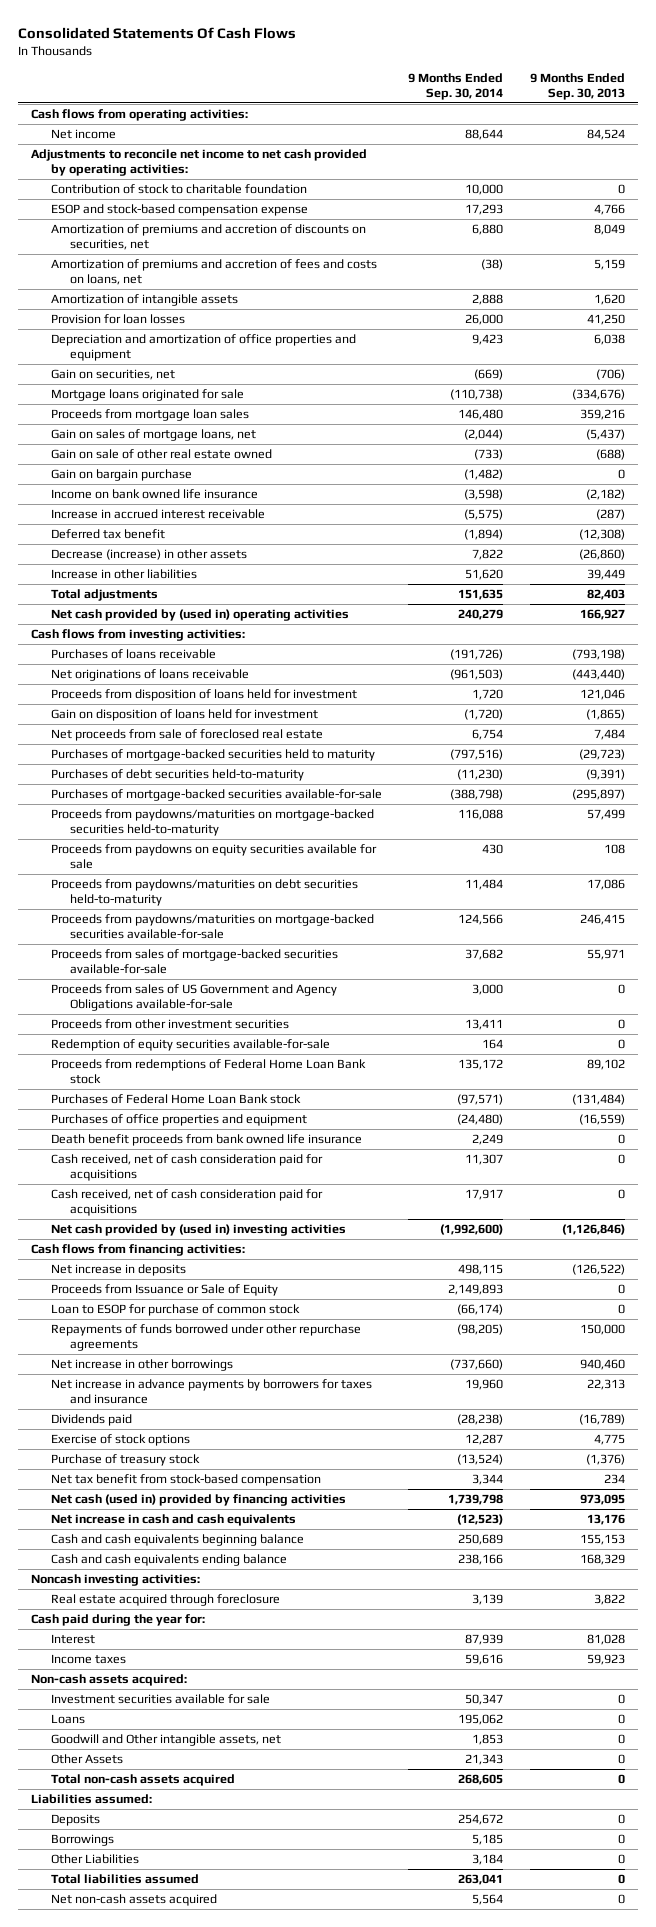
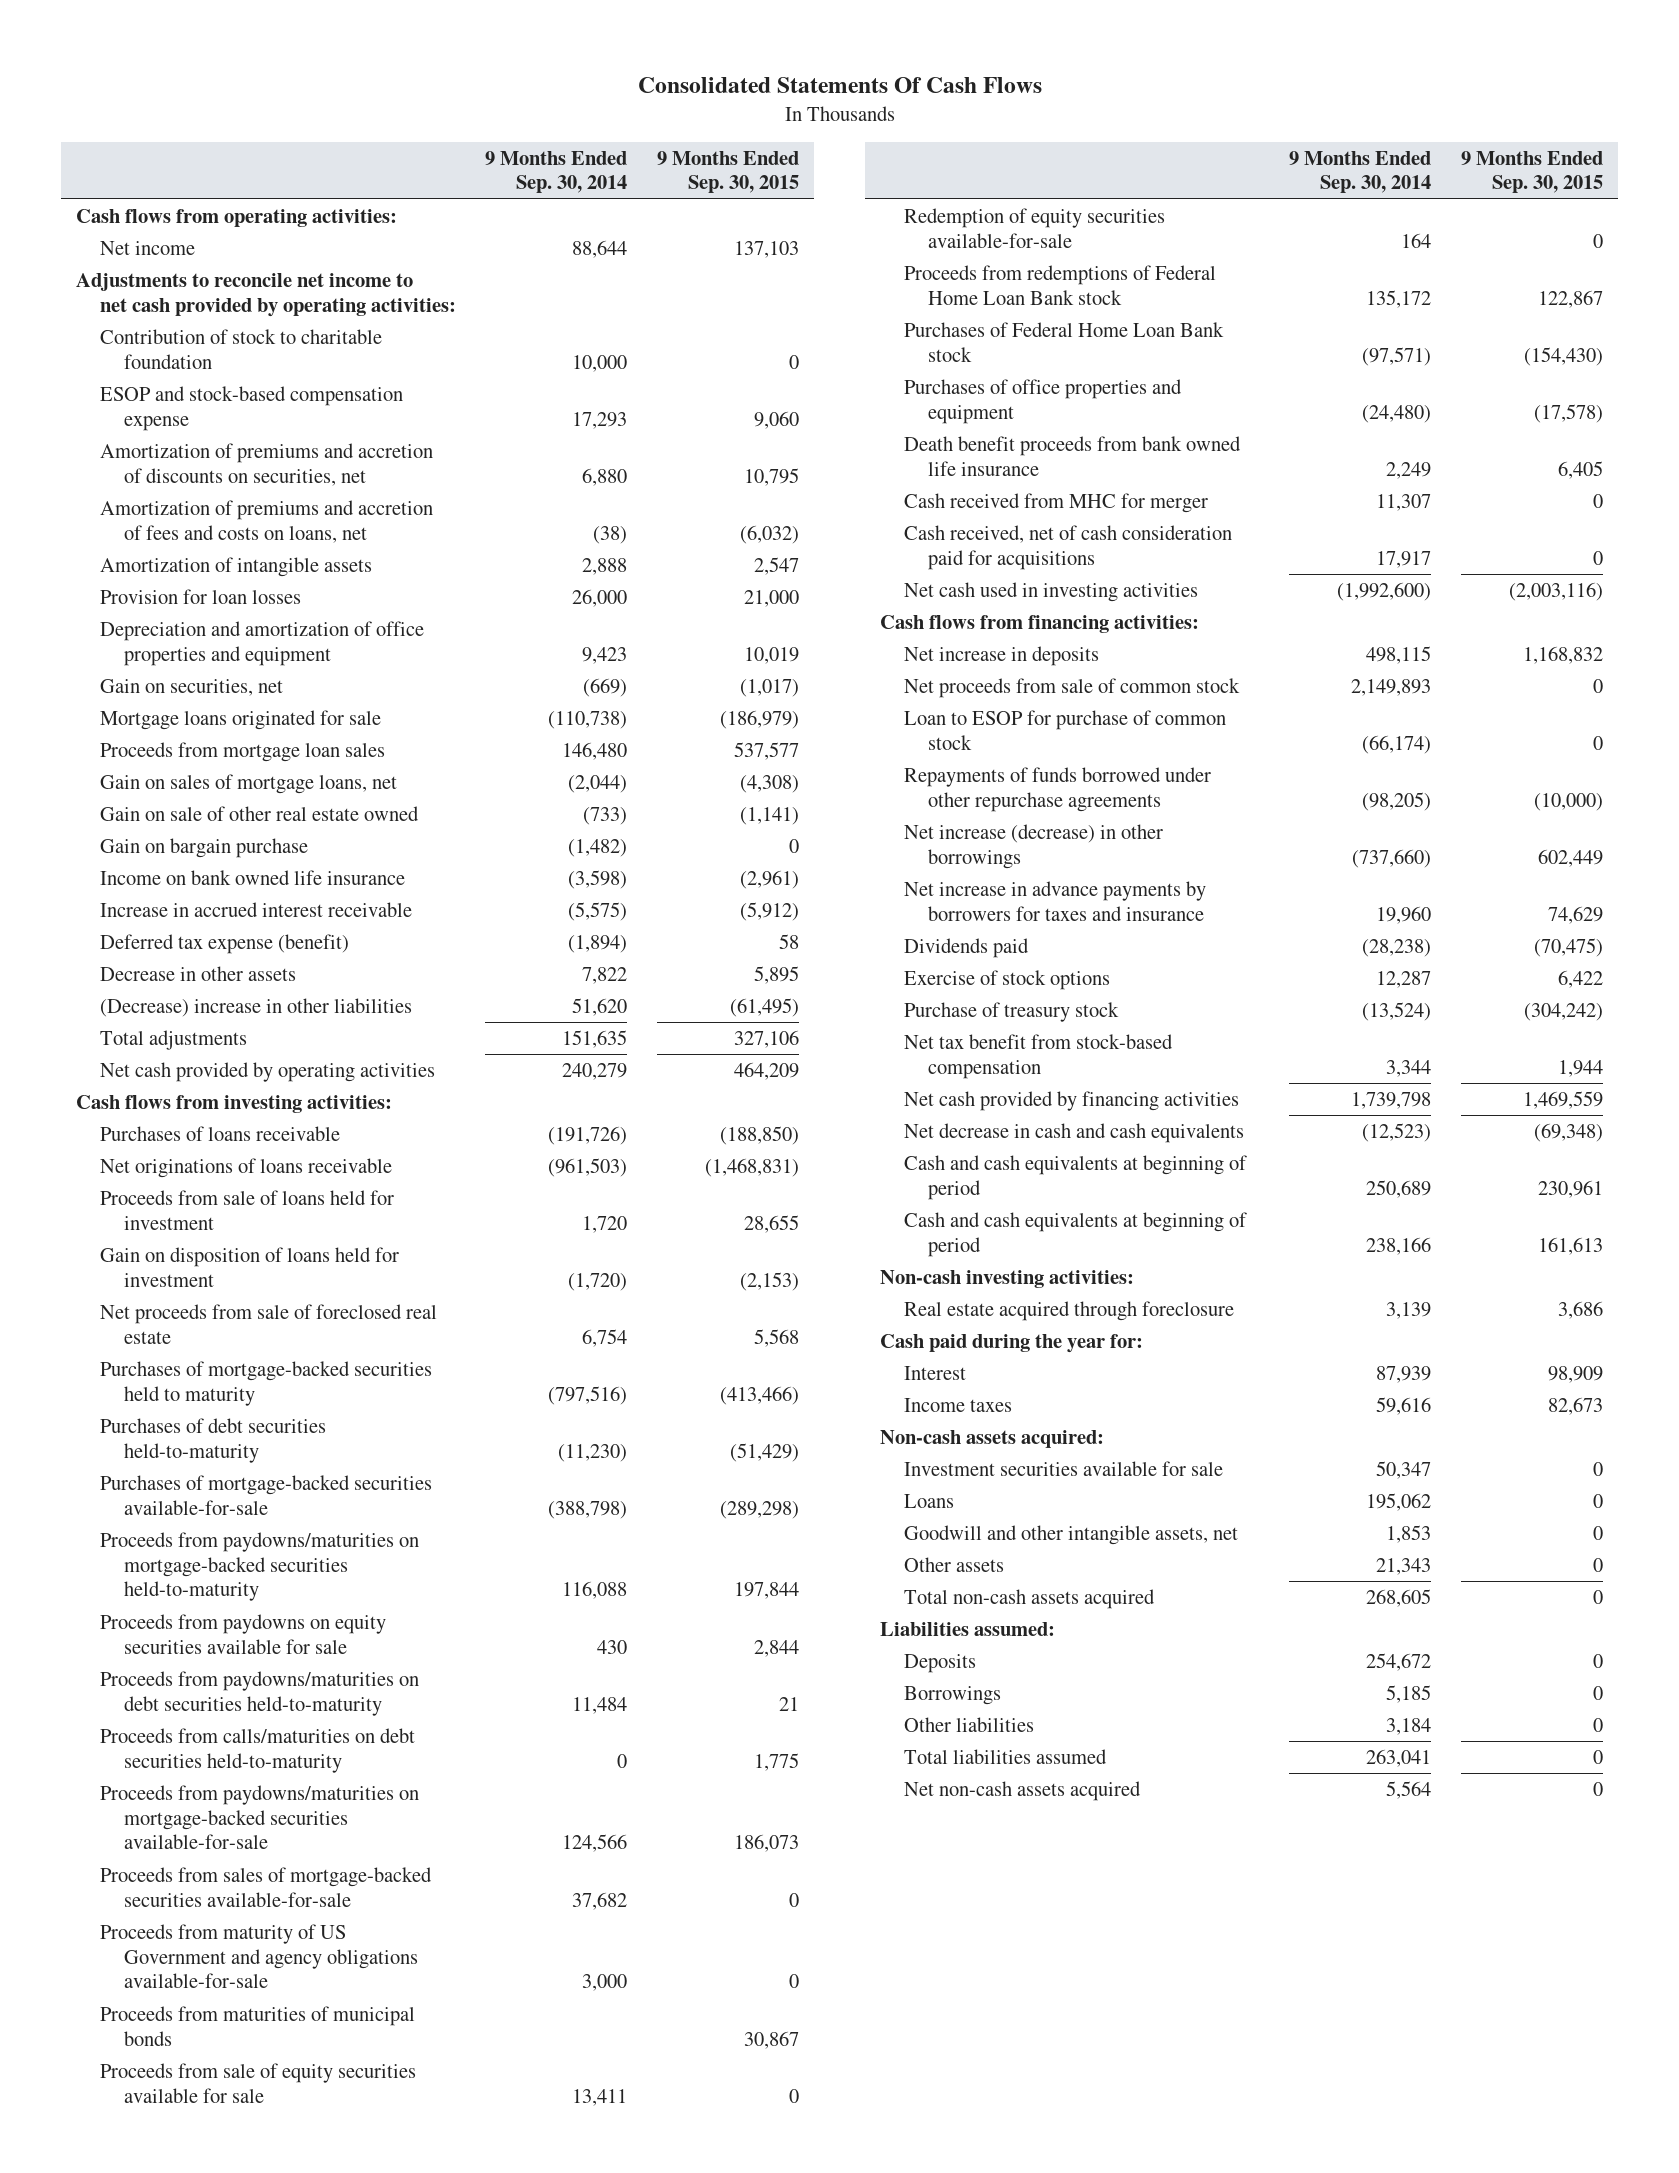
[529,72,625,100] 9 Months Ended Sep. 30, 2013 -> none
none -> [657,150,800,194] 9 Months Ended Sep. 30, 2015
[50,529,165,540] Deferred tax benefit -> [99,933,349,954] Deferred tax expense (benefit)
[50,549,247,561] Decrease (increase) in other assets -> [99,965,296,981] Decrease in other assets
[50,569,197,580] Increase in other liabilities -> [99,997,412,1017] (Decrease) increase in other liabilities
[50,609,349,622] Net cash provided by (used in) operating activities -> [99,1061,435,1082] Net cash provided by operating activities
[50,689,357,702] Proceeds from disposition of loans held for investment -> [99,1189,394,1230] Proceeds from sale of loans held for investment
none -> [99,1727,415,1773] Proceeds from calls/maturities on debt securities held-to-maturity
[50,984,337,1011] Proceeds from sales of US Government and Agency Obligations available-for-sale -> [99,1923,418,1989] Proceeds from maturity of US Government and agency obligations available-for-sale
none -> [99,2005,415,2046] Proceeds from maturities of municipal bonds
[50,1019,289,1030] Proceeds from other investment securities -> [99,2062,416,2103] Proceeds from sale of equity securities available for sale
[50,1154,323,1181] Cash received, net of cash consideration paid for acquisitions -> [903,492,1208,513] Cash received from MHC for merger
[50,1224,346,1237] Net cash provided by (used in) investing activities -> [903,581,1198,602] Net cash used in investing activities
[50,1284,278,1297] Proceeds from Issuance or Sale of Equity -> [903,677,1240,698] Net proceeds from sale of common stock
[50,1359,233,1372] Net increase in other borrowings -> [903,823,1163,869] Net increase (decrease) in other borrowings
[50,1494,346,1507] Net cash (used in) provided by financing activities -> [903,1090,1239,1111] Net cash provided by financing activities
[50,1514,296,1527] Net increase in cash and cash equivalents -> [903,1122,1244,1143] Net decrease in cash and cash equivalents
[50,1534,304,1547] Cash and cash equivalents beginning balance -> [903,1154,1247,1200] Cash and cash equivalents at beginning of period
[50,1554,287,1567] Cash and cash equivalents ending balance -> [903,1211,1247,1257] Cash and cash equivalents at beginning of period
[31,1574,201,1587] Noncash investing activities: -> [880,1269,1135,1288] Non-cash investing activities:
[50,1734,281,1747] Goodwill and Other intangible assets, net -> [903,1524,1238,1545] Goodwill and other intangible assets, net
[50,1754,123,1765] Other Assets -> [903,1556,1004,1572] Other assets
[50,1854,139,1865] Other Liabilities -> [903,1716,1034,1732] Other liabilities

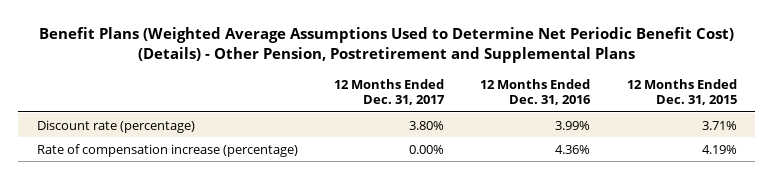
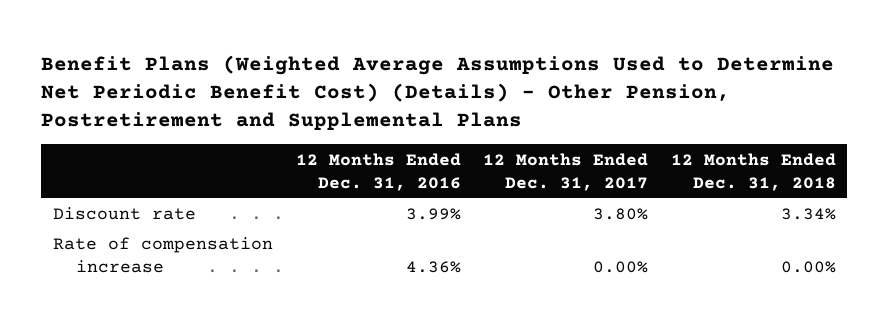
[626,78,737,106] 12 Months Ended Dec. 31, 2015 -> none
none -> [670,152,836,191] 12 Months Ended Dec. 31, 2018
[36,119,195,133] Discount rate (percentage) -> [52,207,196,221] Discount rate
[36,143,298,157] Rate of compensation increase (percentage) -> [52,237,273,274] Rate of compensation increase

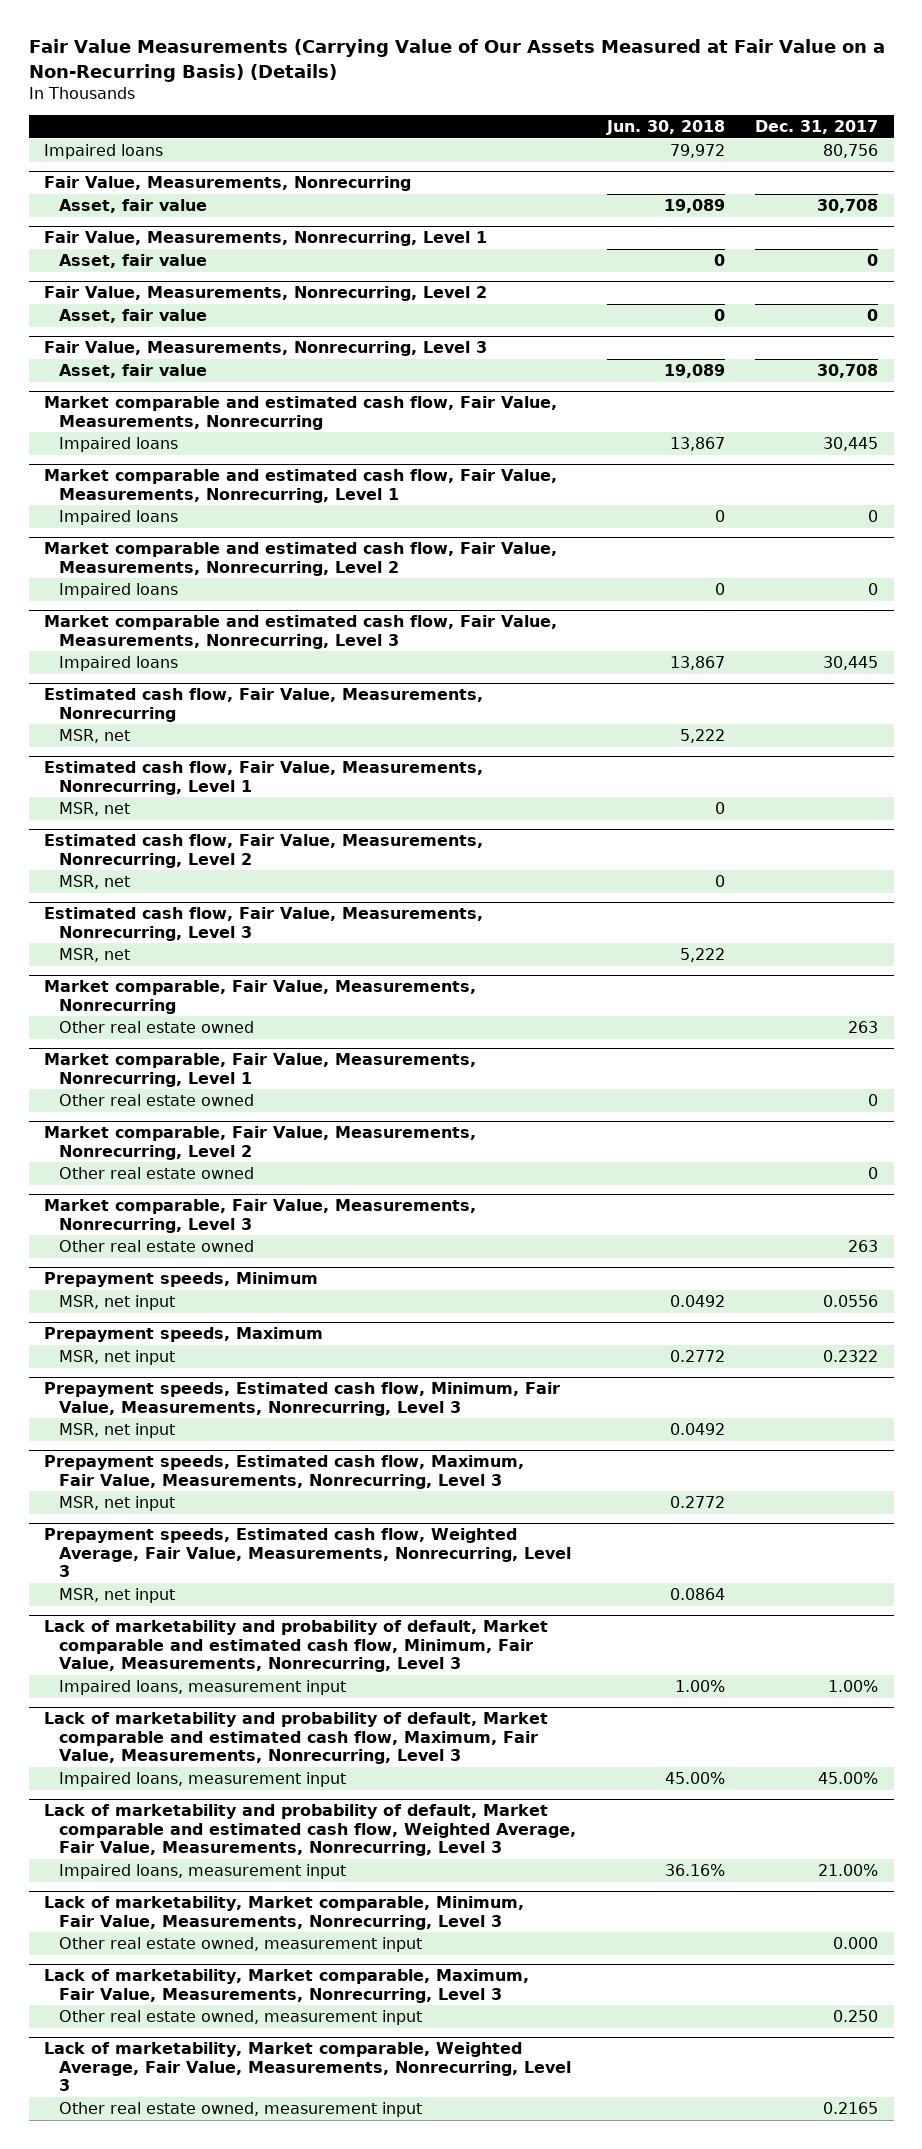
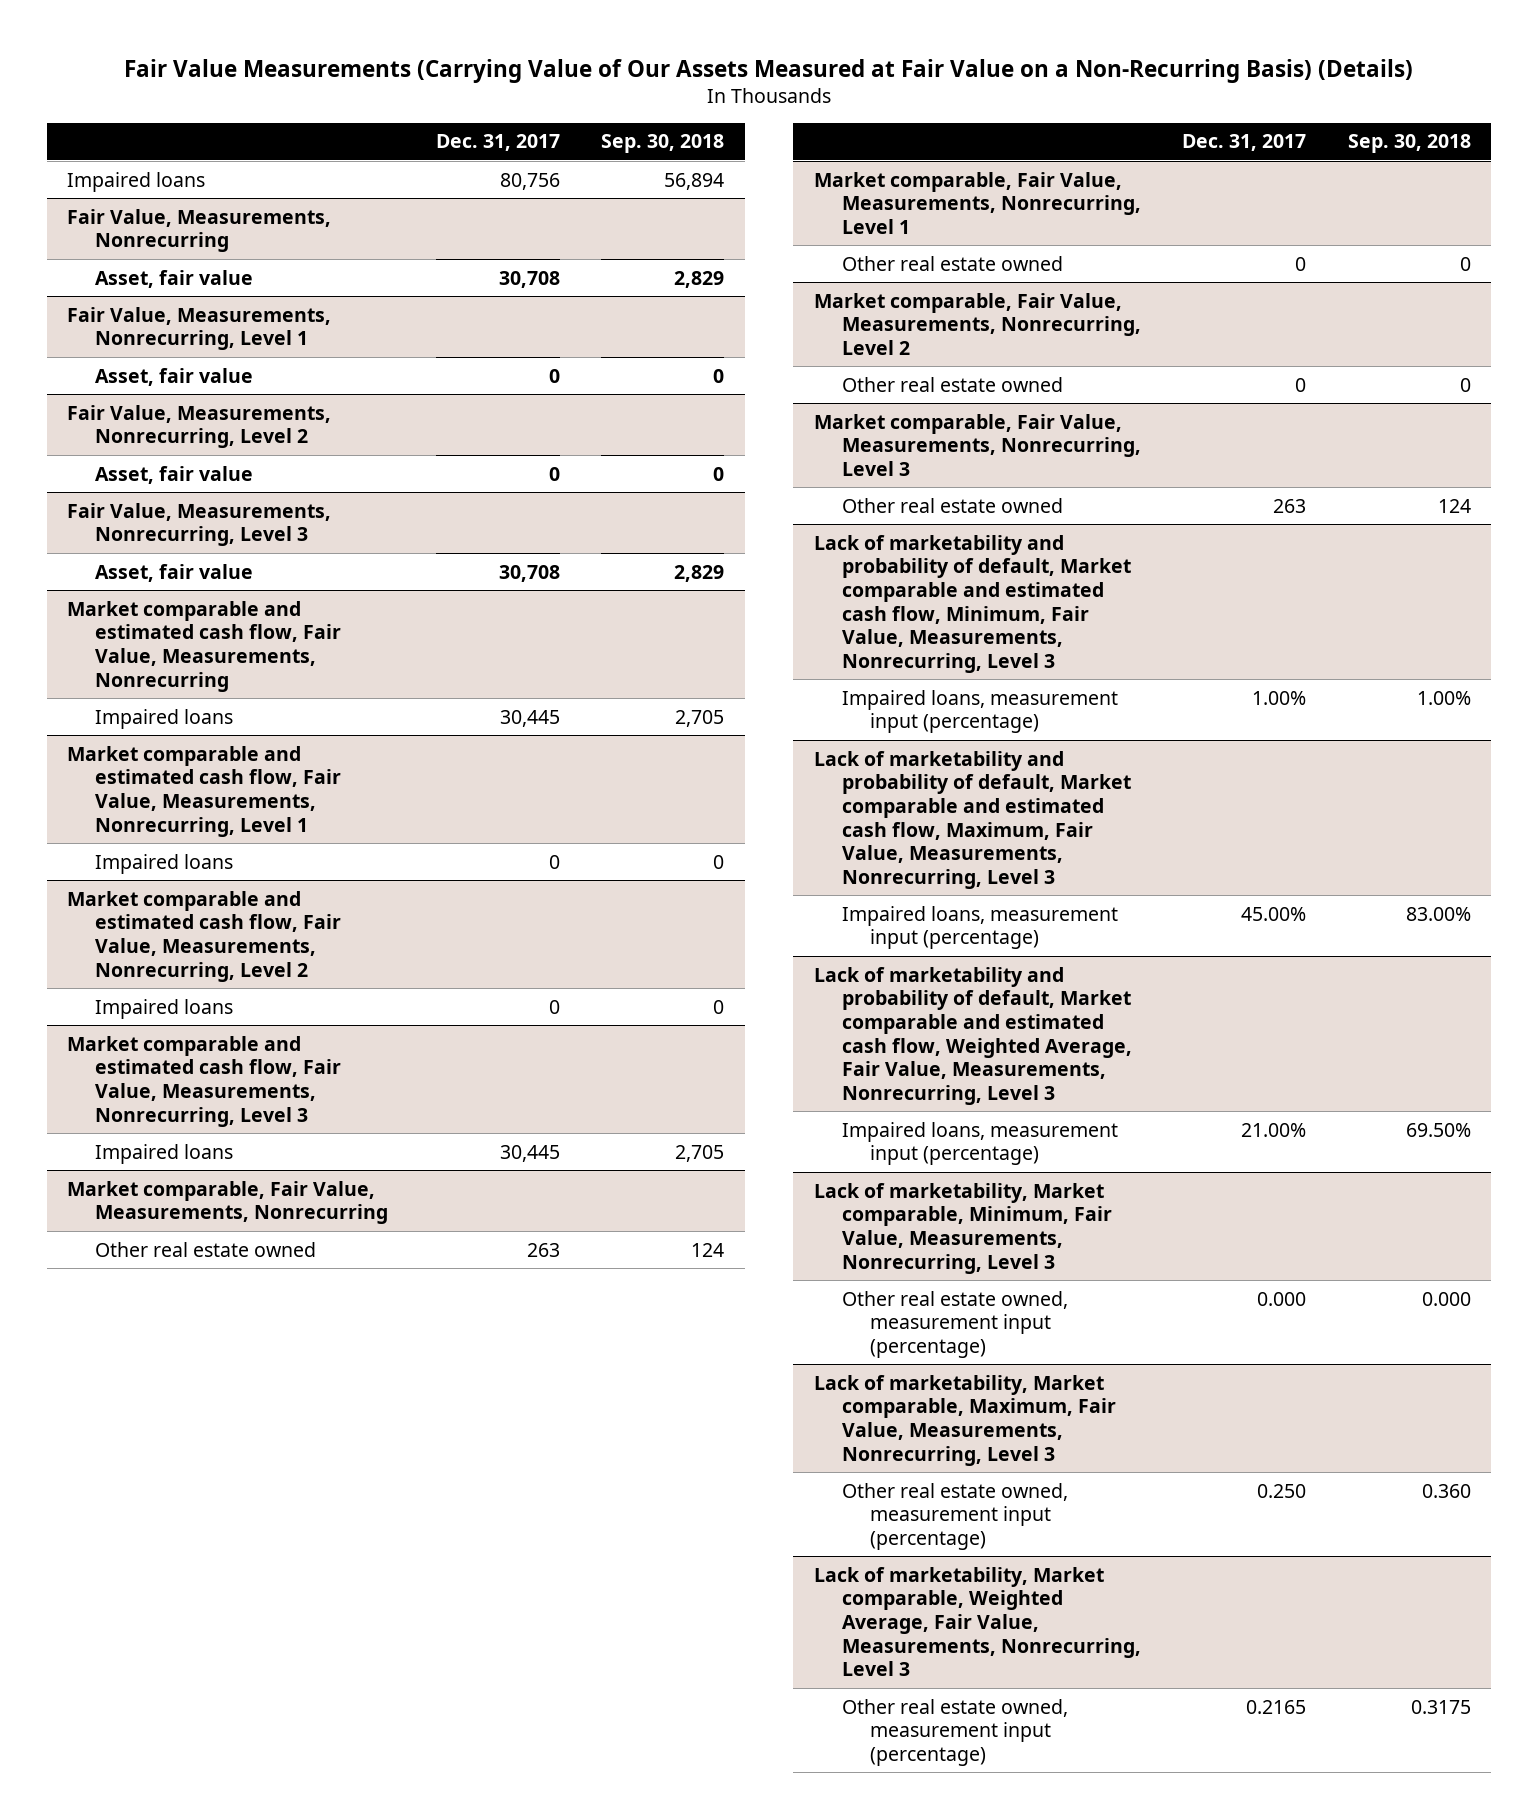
[605,119,725,135] Jun. 30, 2018 -> none
none -> [601,134,725,154] Sep. 30, 2018
[43,688,483,722] Estimated cash flow, Fair Value, Measurements, Nonrecurring -> none
[59,729,131,744] MSR, net -> none
[43,761,483,795] Estimated cash flow, Fair Value, Measurements, Nonrecurring, Level 1 -> none
[59,802,131,817] MSR, net -> none
[43,834,483,868] Estimated cash flow, Fair Value, Measurements, Nonrecurring, Level 2 -> none
[59,875,131,890] MSR, net -> none
[43,907,483,941] Estimated cash flow, Fair Value, Measurements, Nonrecurring, Level 3 -> none
[59,948,131,963] MSR, net -> none
[43,1272,318,1288] Prepayment speeds, Minimum -> none
[59,1295,176,1311] MSR, net input -> none
[43,1327,323,1343] Prepayment speeds, Maximum -> none
[59,1350,176,1366] MSR, net input -> none
[43,1382,560,1416] Prepayment speeds, Estimated cash flow, Minimum, Fair Value, Measurements, Nonrecurring, Level 3 -> none
[59,1423,176,1439] MSR, net input -> none
[43,1455,524,1489] Prepayment speeds, Estimated cash flow, Maximum, Fair Value, Measurements, Nonrecurring, Level 3 -> none
[59,1496,176,1512] MSR, net input -> none
[43,1528,572,1577] Prepayment speeds, Estimated cash flow, Weighted Average, Fair Value, Measurements, Nonrecurring, Level 3 -> none
[59,1588,176,1604] MSR, net input -> none
[59,1680,347,1696] Impaired loans, measurement input -> [842,689,1119,734] Impaired loans, measurement input (percentage)
[59,1772,347,1788] Impaired loans, measurement input -> [842,905,1119,950] Impaired loans, measurement input (percentage)
[59,1864,347,1880] Impaired loans, measurement input -> [842,1121,1119,1166] Impaired loans, measurement input (percentage)
[59,1937,423,1953] Other real estate owned, measurement input -> [842,1290,1069,1358] Other real estate owned, measurement input (percentage)
[59,2010,423,2026] Other real estate owned, measurement input -> [842,1482,1069,1550] Other real estate owned, measurement input (percentage)
[59,2102,423,2118] Other real estate owned, measurement input -> [842,1698,1069,1766] Other real estate owned, measurement input (percentage)

